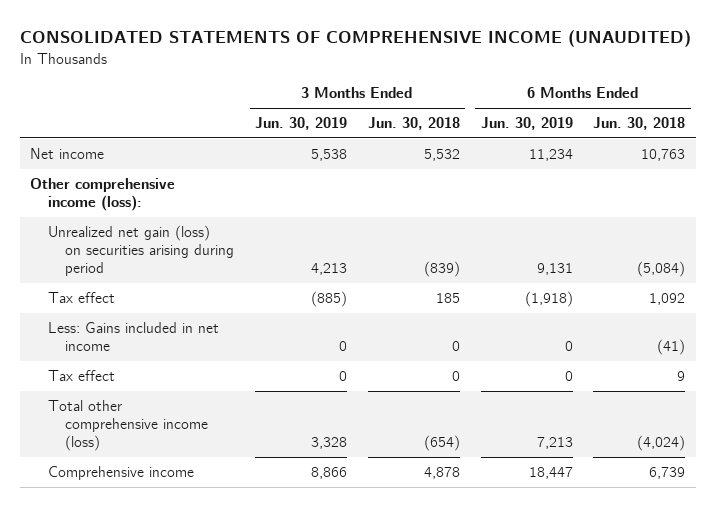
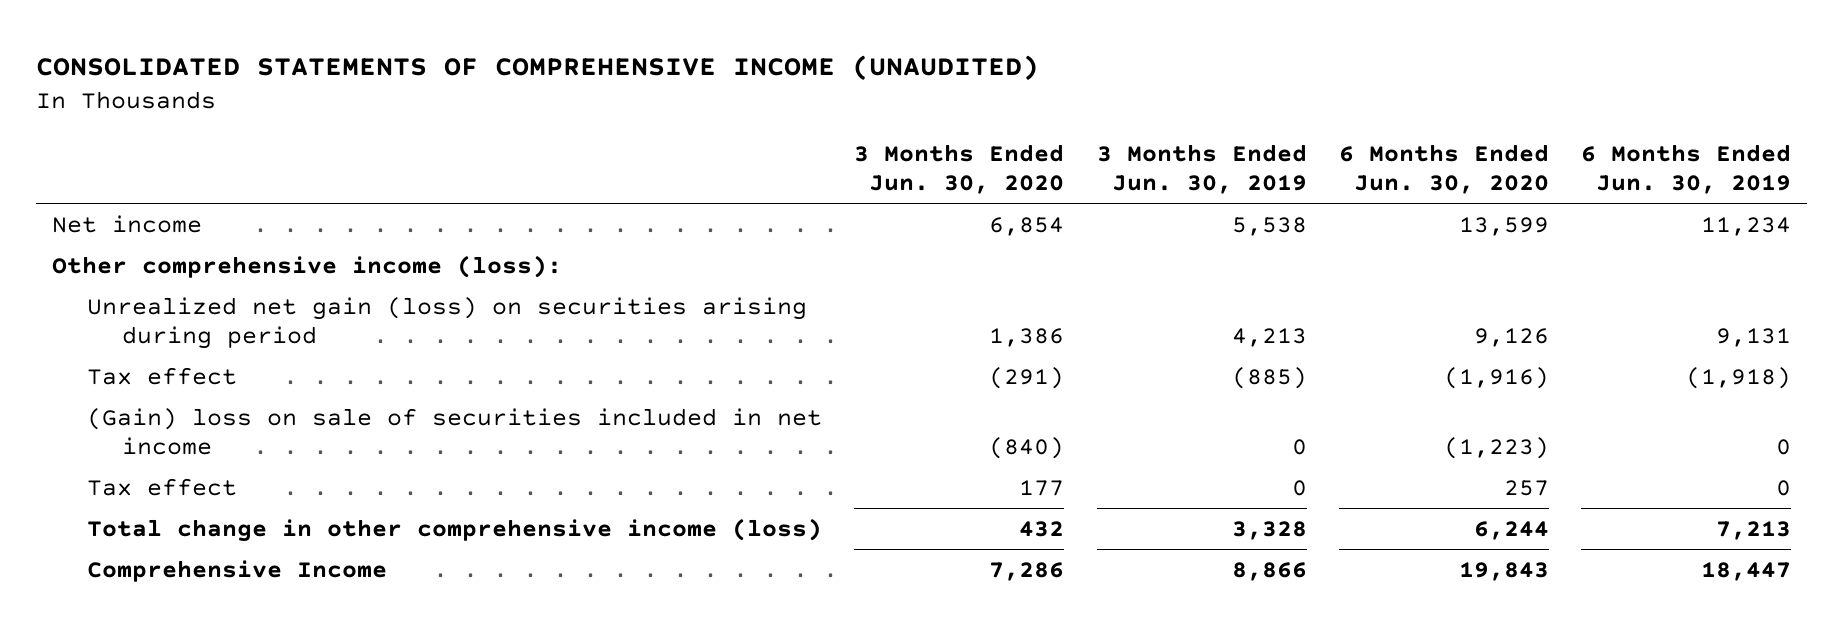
[367,116,460,130] Jun. 30, 2018 -> none
[593,116,686,130] Jun. 30, 2018 -> none
none -> [854,143,1065,195] 3 Months Ended Jun. 30, 2020
none -> [1338,143,1549,195] 6 Months Ended Jun. 30, 2020
[47,321,219,351] Less: Gains included in net income -> [87,407,823,456] (Gain) loss on sale of securities included in net income
[47,399,209,452] Total other comprehensive income (loss) -> [87,517,823,542] Total change in other comprehensive income (loss)
[47,465,194,480] Comprehensive income -> [87,559,388,582] Comprehensive Income

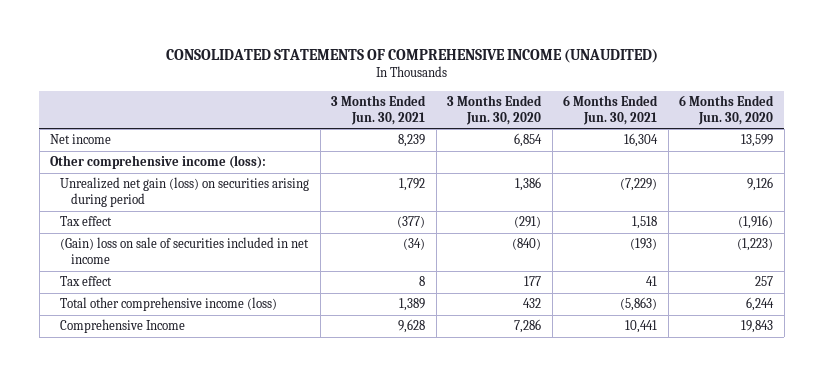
[1096,143,1307,195] 3 Months Ended Jun. 30, 2019 -> none
[1581,143,1792,195] 6 Months Ended Jun. 30, 2019 -> none
none -> [331,94,427,125] 3 Months Ended Jun. 30, 2021
none -> [563,94,659,125] 6 Months Ended Jun. 30, 2021
[87,517,823,542] Total change in other comprehensive income (loss) -> [60,297,278,312] Total other comprehensive income (loss)

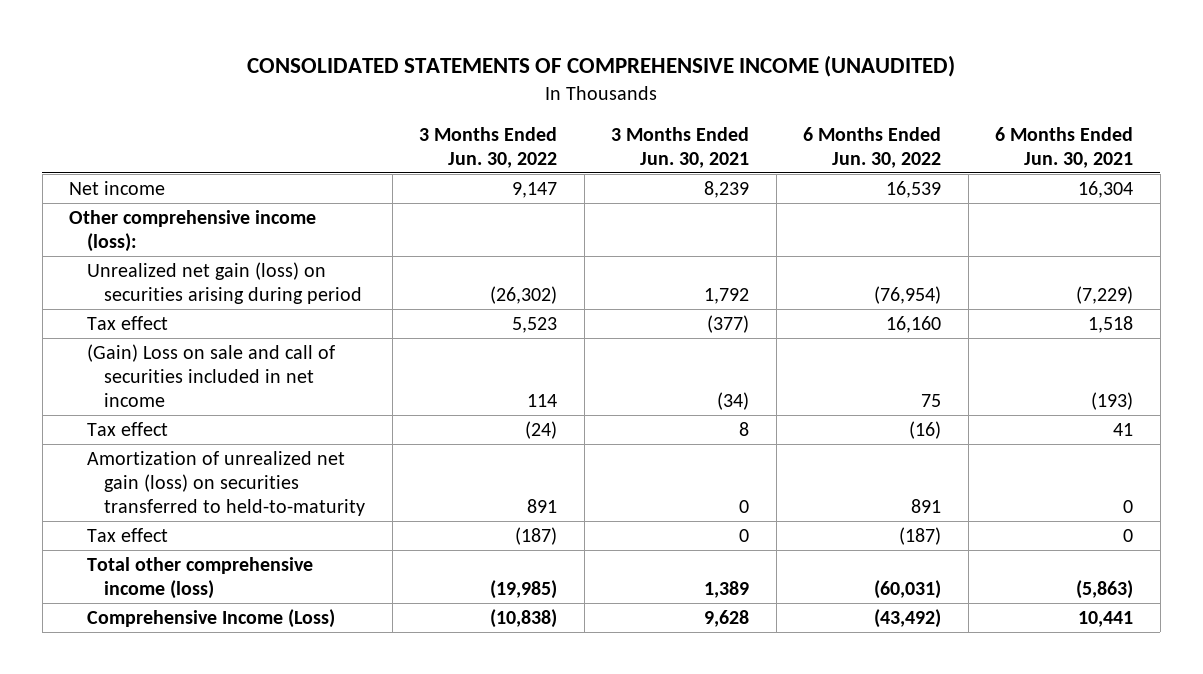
[447,94,543,125] 3 Months Ended Jun. 30, 2020 -> none
[679,94,775,125] 6 Months Ended Jun. 30, 2020 -> none
none -> [419,126,558,168] 3 Months Ended Jun. 30, 2022
none -> [803,126,942,168] 6 Months Ended Jun. 30, 2022
[60,237,310,265] (Gain) loss on sale of securities included in net income -> [86,344,335,407] (Gain) Loss on sale and call of securities included in net income
none -> [86,451,365,516] Amortization of unrealized net gain (loss) on securities transferred to held-to-maturity
none -> [86,528,168,543] Tax effect
[60,319,186,334] Comprehensive Income -> [86,609,335,629] Comprehensive Income (Loss)

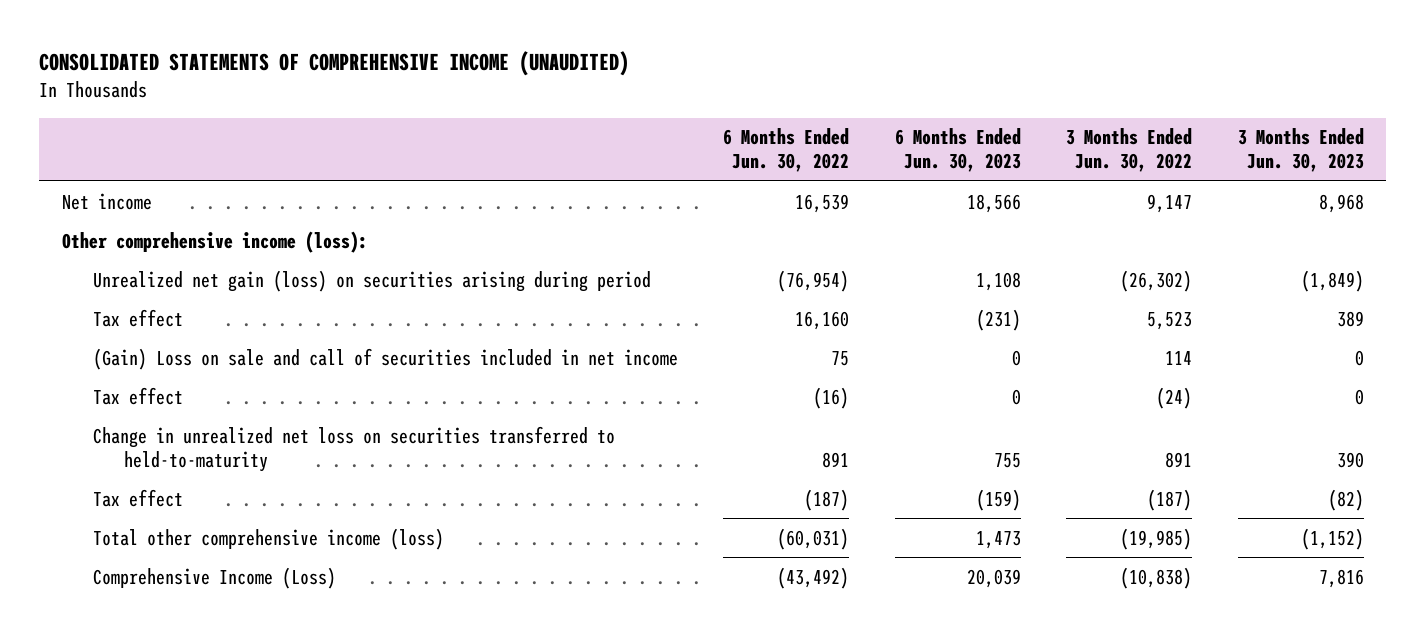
[611,126,750,168] 3 Months Ended Jun. 30, 2021 -> none
[995,126,1134,168] 6 Months Ended Jun. 30, 2021 -> none
none -> [894,128,1021,173] 6 Months Ended Jun. 30, 2023
none -> [1237,128,1364,173] 3 Months Ended Jun. 30, 2023
[86,451,365,516] Amortization of unrealized net gain (loss) on securities transferred to held-to-maturity -> [93,425,616,472] Change in unrealized net loss on securities transferred to held-to-maturity

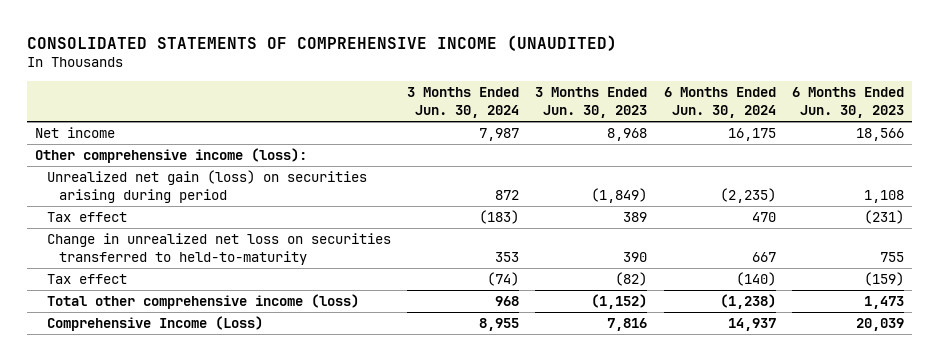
[723,128,850,173] 6 Months Ended Jun. 30, 2022 -> none
[1066,128,1193,173] 3 Months Ended Jun. 30, 2022 -> none
none -> [407,87,520,119] 3 Months Ended Jun. 30, 2024
none -> [663,87,776,119] 6 Months Ended Jun. 30, 2024
[93,347,679,370] (Gain) Loss on sale and call of securities included in net income -> none
[93,386,184,405] Tax effect -> none

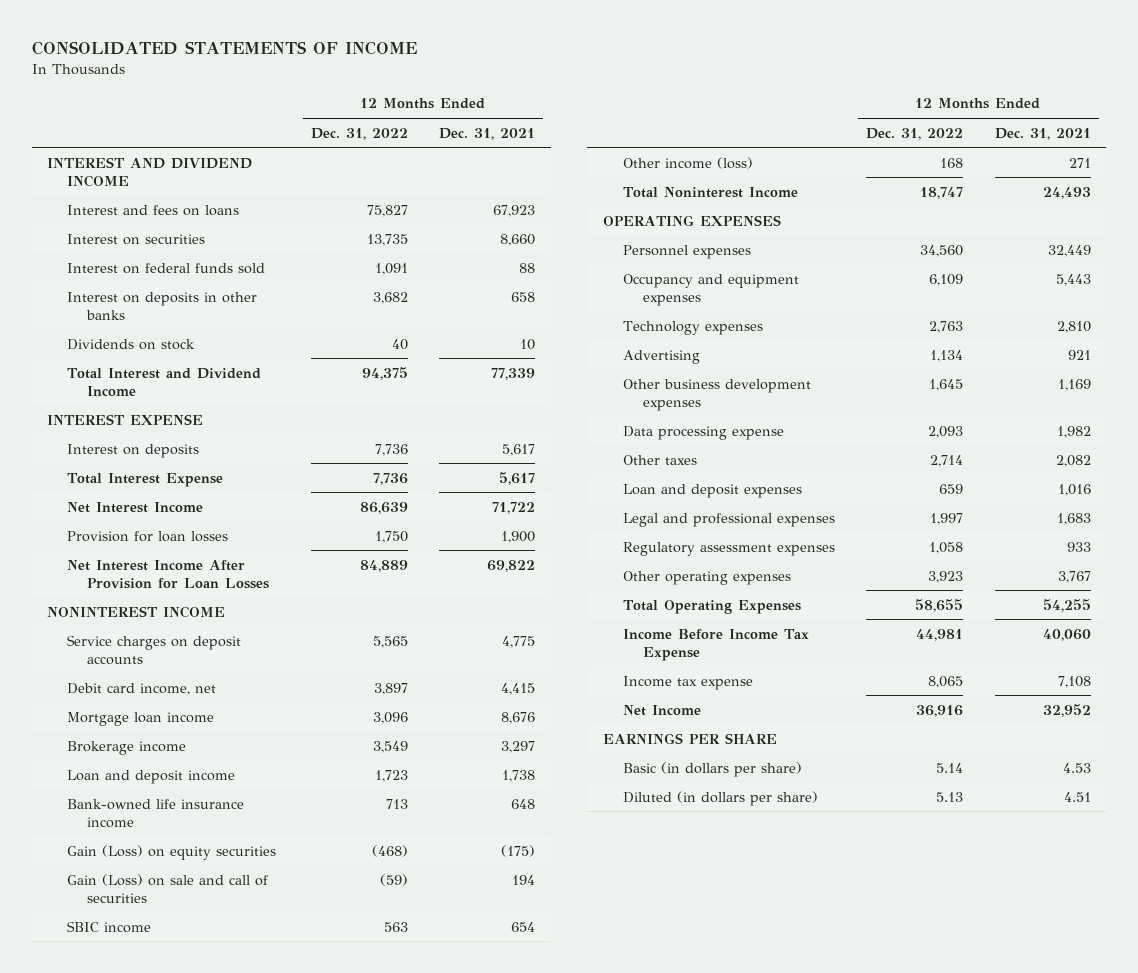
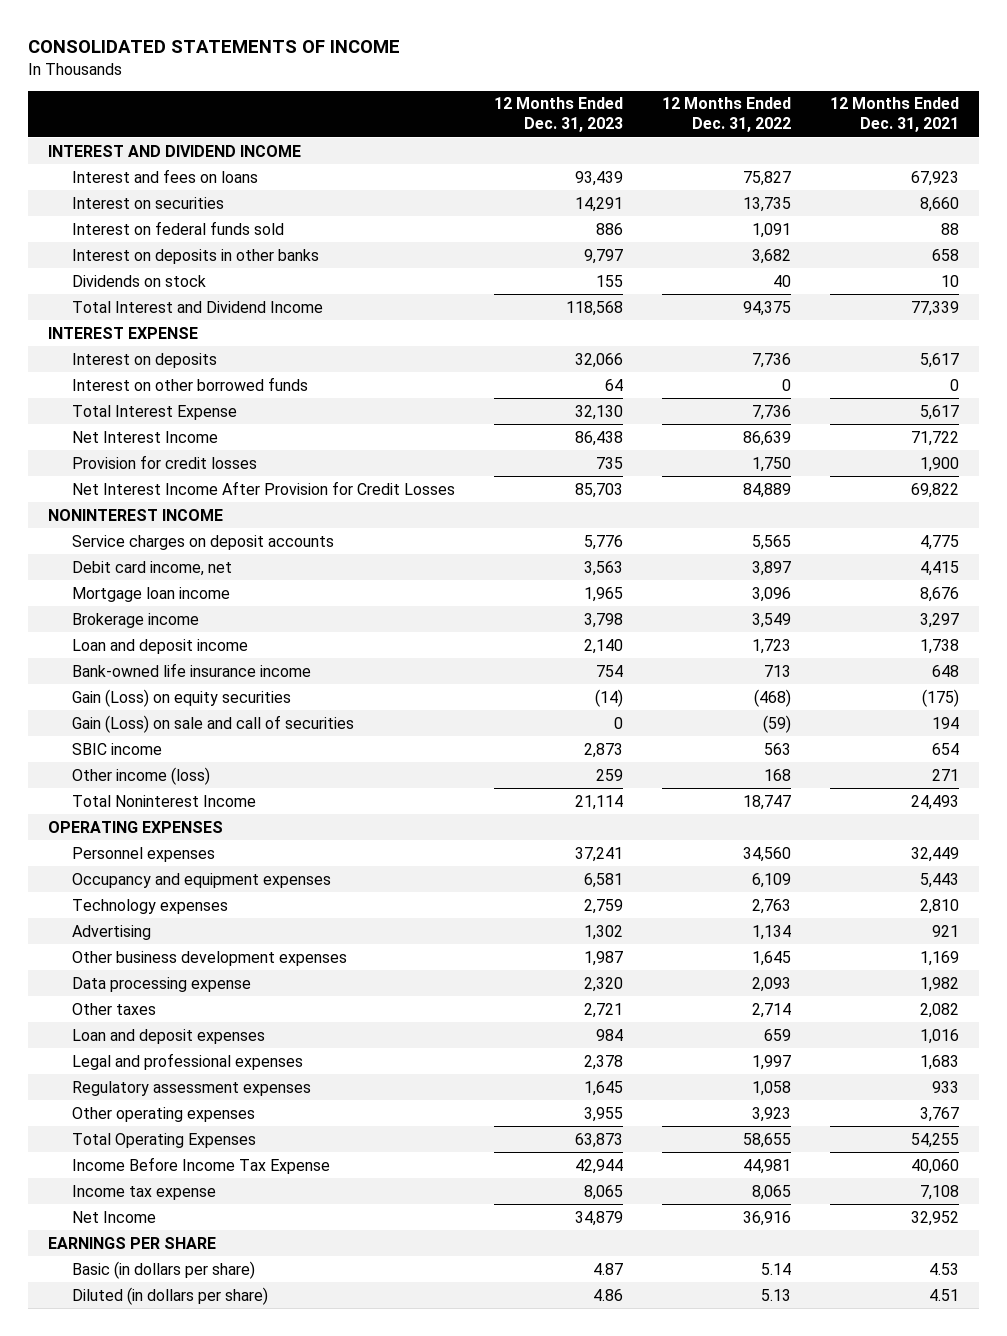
none -> [494,97,624,133] 12 Months Ended Dec. 31, 2023
none -> [72,376,309,391] Interest on other borrowed funds
[67,530,229,542] Provision for loan losses -> [72,454,258,469] Provision for credit losses
[67,559,269,589] Net Interest Income After Provision for Loan Losses -> [72,480,456,495] Net Interest Income After Provision for Credit Losses

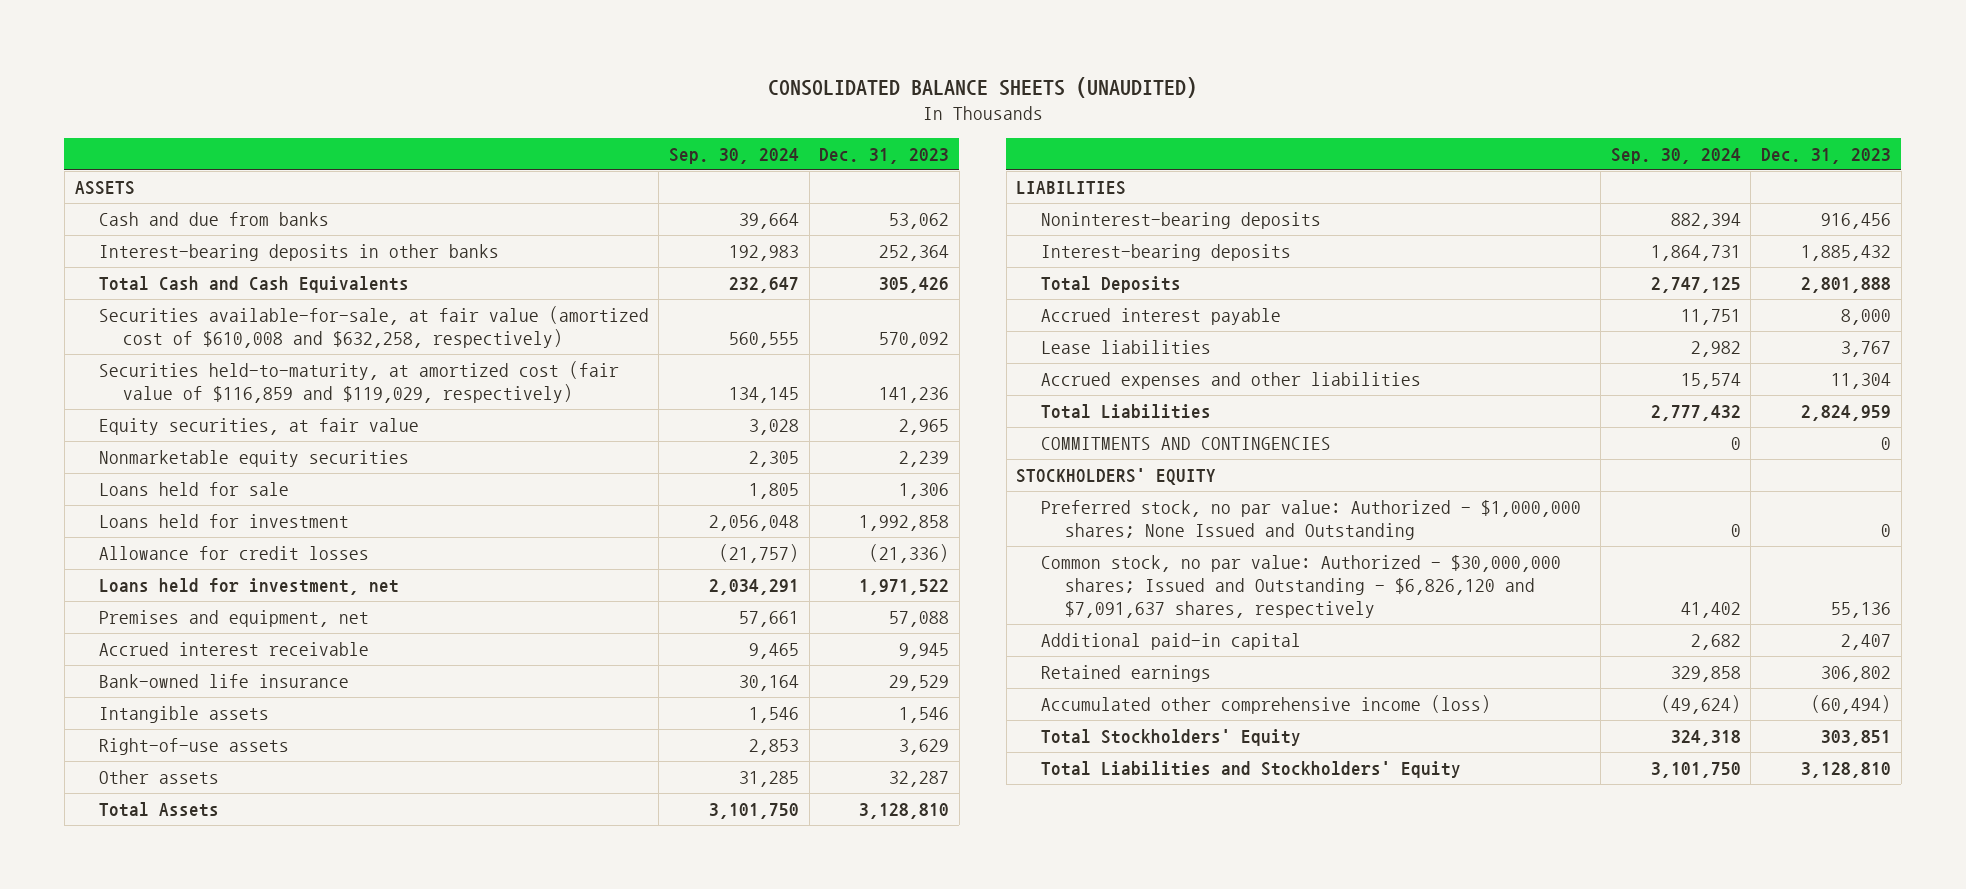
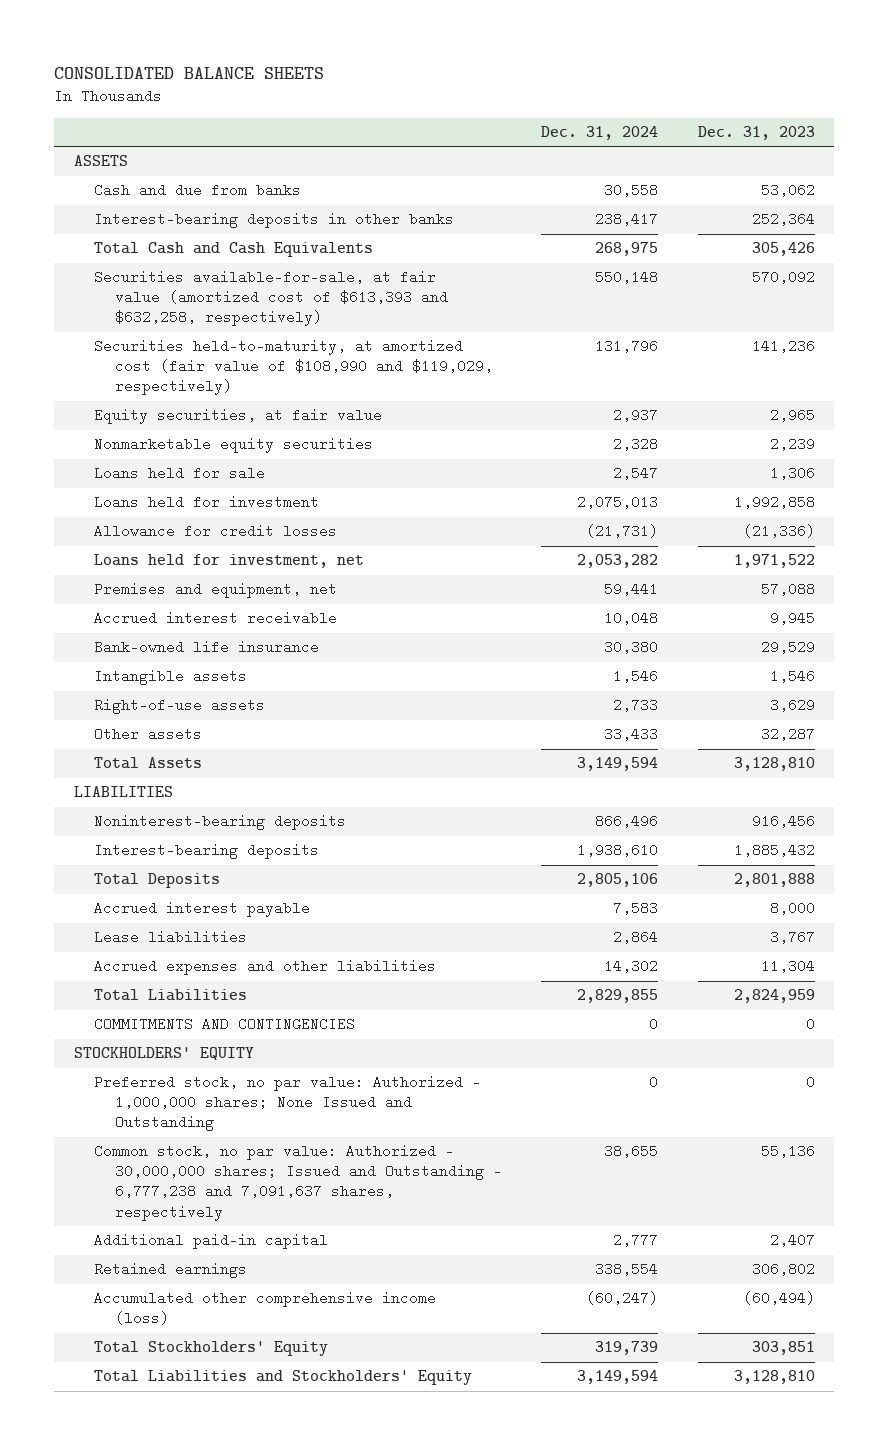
[767,76,1197,98] CONSOLIDATED BALANCE SHEETS (UNAUDITED) -> [53,67,324,80] CONSOLIDATED BALANCE SHEETS
[668,147,799,164] Sep. 30, 2024 -> none
none -> [541,126,659,141] Dec. 31, 2024
[98,305,649,348] Securities available-for-sale, at fair value (amortized cost of $610,008 and $632,258, respectively) -> [94,270,449,327] Securities available-for-sale, at fair value (amortized cost of $613,393 and $632,258, respectively)
[98,360,619,403] Securities held-to-maturity, at amortized cost (fair value of $116,859 and $119,029, respectively) -> [94,339,494,396] Securities held-to-maturity, at amortized cost (fair value of $108,990 and $119,029, respectively)
[1040,499,1581,540] Preferred stock, no par value: Authorized - $1,000,000 shares; None Issued and Outstanding -> [94,1075,482,1132] Preferred stock, no par value: Authorized - 1,000,000 shares; None Issued and Outstanding
[1040,554,1561,618] Common stock, no par value: Authorized - $30,000,000 shares; Issued and Outstanding - $6,826,120 and $7,091,637 shares, respectively -> [94,1144,503,1221] Common stock, no par value: Authorized - 30,000,000 shares; Issued and Outstanding - 6,777,238 and 7,091,637 shares, respectively

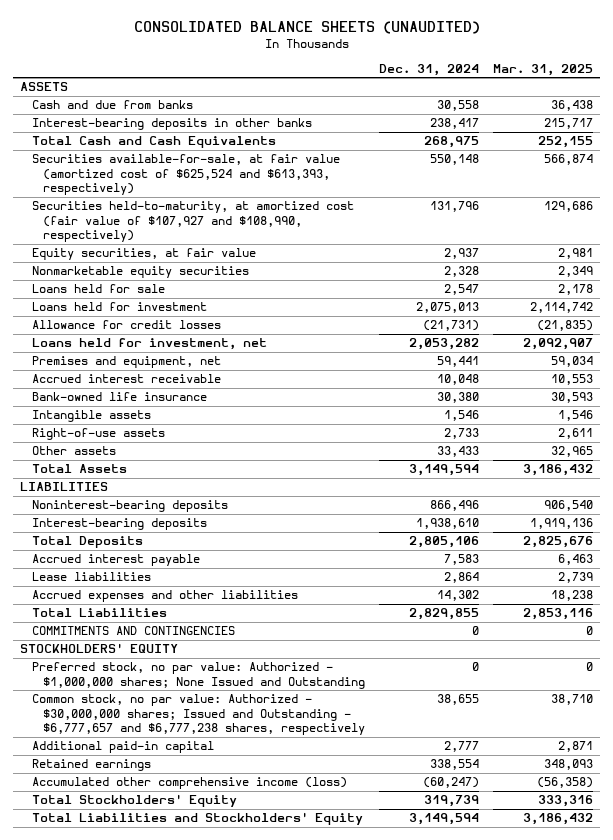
[53,67,324,80] CONSOLIDATED BALANCE SHEETS -> [133,20,480,34] CONSOLIDATED BALANCE SHEETS (UNAUDITED)
[697,126,815,141] Dec. 31, 2023 -> none
none -> [492,63,593,76] Mar. 31, 2025
[94,270,449,327] Securities available-for-sale, at fair value (amortized cost of $613,393 and $632,258, respectively) -> [31,154,340,196] Securities available-for-sale, at fair value (amortized cost of $625,524 and $613,393, respectively)
[94,339,494,396] Securities held-to-maturity, at amortized cost (fair value of $108,990 and $119,029, respectively) -> [31,201,354,243] Securities held-to-maturity, at amortized cost (fair value of $107,927 and $108,990, respectively)
[94,1075,482,1132] Preferred stock, no par value: Authorized - 1,000,000 shares; None Issued and Outstanding -> [31,662,366,689] Preferred stock, no par value: Authorized - $1,000,000 shares; None Issued and Outstanding
[94,1144,503,1221] Common stock, no par value: Authorized - 30,000,000 shares; Issued and Outstanding - 6,777,238 and 7,091,637 shares, respectively -> [31,694,366,736] Common stock, no par value: Authorized - $30,000,000 shares; Issued and Outstanding - $6,777,657 and $6,777,238 shares, respectively

